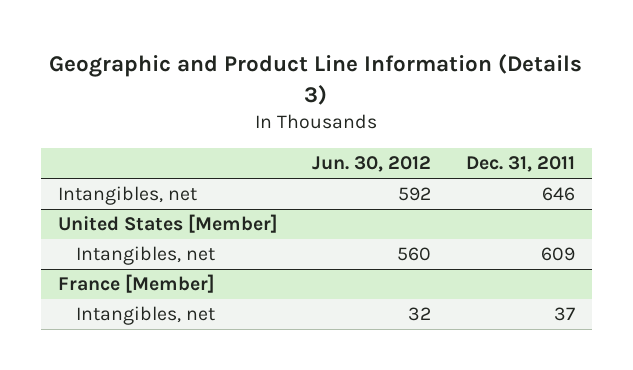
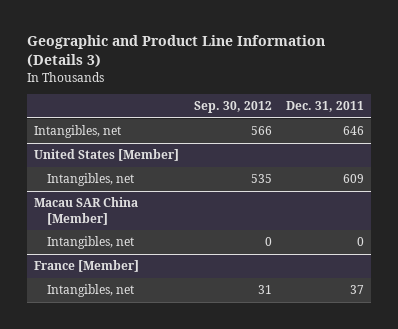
[312,156,432,173] Jun. 30, 2012 -> none
none -> [193,101,272,114] Sep. 30, 2012
none -> [34,197,139,225] Macau SAR China [Member]
none -> [46,236,134,250] Intangibles, net

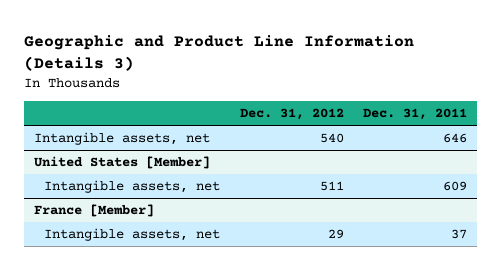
[193,101,272,114] Sep. 30, 2012 -> none
none -> [239,108,344,121] Dec. 31, 2012
[34,125,122,139] Intangibles, net -> [34,131,211,145] Intangible assets, net
[34,197,139,225] Macau SAR China [Member] -> none
[46,236,134,250] Intangibles, net -> none
[46,173,134,187] Intangibles, net -> [44,179,221,193] Intangible assets, net
[46,284,134,298] Intangibles, net -> [44,227,221,241] Intangible assets, net

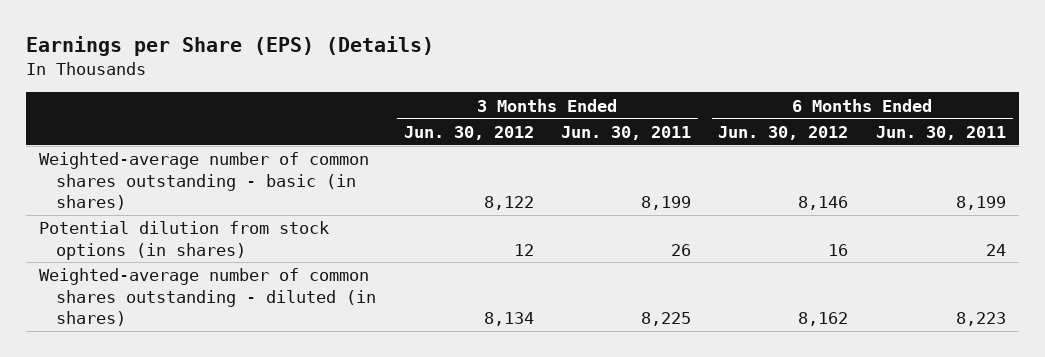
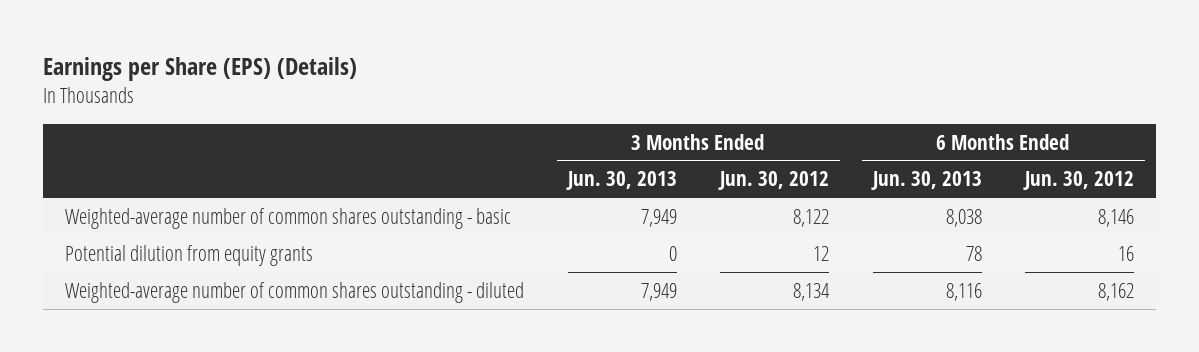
[561,125,692,140] Jun. 30, 2011 -> none
[875,125,1006,140] Jun. 30, 2011 -> none
none -> [565,171,677,191] Jun. 30, 2013
none -> [870,171,982,191] Jun. 30, 2013
[39,152,370,210] Weighted-average number of common shares outstanding - basic (in shares) -> [64,207,511,229] Weighted-average number of common shares outstanding - basic
[39,221,330,260] Potential dilution from stock options (in shares) -> [64,244,313,266] Potential dilution from equity grants
[39,268,377,326] Weighted-average number of common shares outstanding - diluted (in shares) -> [64,281,524,303] Weighted-average number of common shares outstanding - diluted

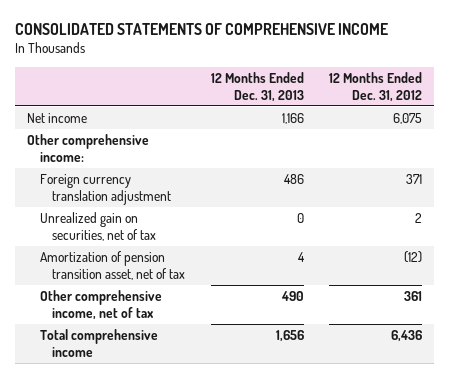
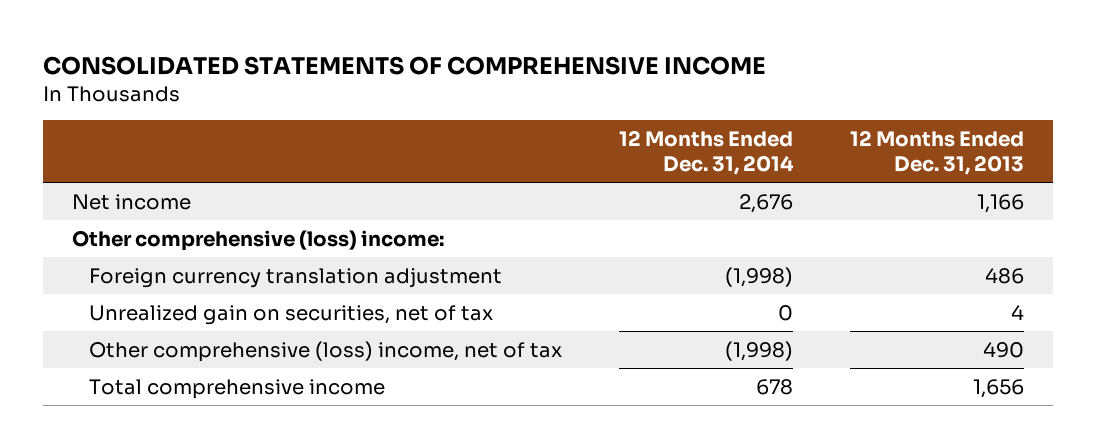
[328,71,422,102] 12 Months Ended Dec. 31, 2012 -> none
none -> [619,130,795,176] 12 Months Ended Dec. 31, 2014
[27,134,150,162] Other comprehensive income: -> [71,229,444,251] Other comprehensive (loss) income:
[39,251,186,280] Amortization of pension transition asset, net of tax -> none
[296,213,304,224] 0 -> [1011,304,1025,320] 4
[39,290,162,320] Other comprehensive income, net of tax -> [89,340,563,362] Other comprehensive (loss) income, net of tax

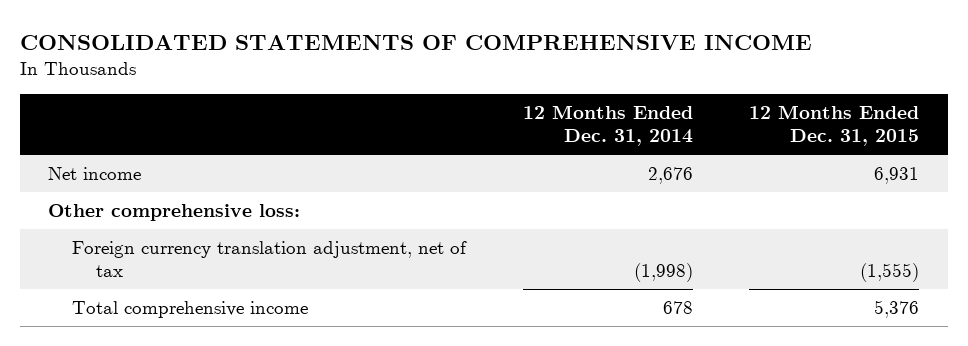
[850,130,1025,176] 12 Months Ended Dec. 31, 2013 -> none
none -> [749,105,920,147] 12 Months Ended Dec. 31, 2015
[89,304,494,325] Unrealized gain on securities, net of tax -> none
[89,340,563,362] Other comprehensive (loss) income, net of tax -> none
[71,229,444,251] Other comprehensive (loss) income: -> [48,204,301,222] Other comprehensive loss:
[89,267,503,288] Foreign currency translation adjustment -> [72,241,468,278] Foreign currency translation adjustment, net of tax

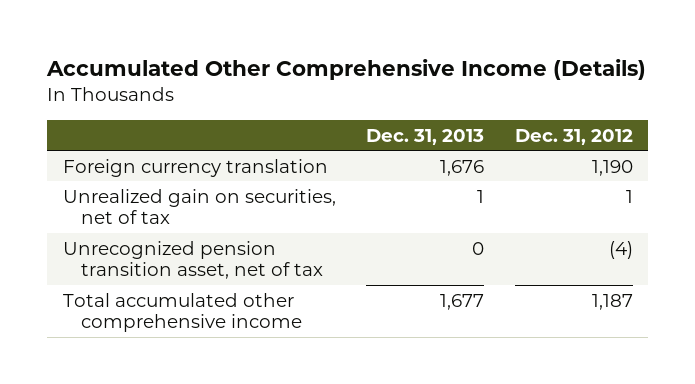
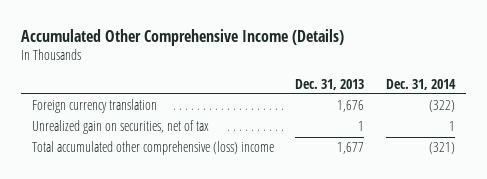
[514,128,633,145] Dec. 31, 2012 -> none
none -> [386,78,457,90] Dec. 31, 2014
[62,240,323,280] Unrecognized pension transition asset, net of tax -> none
[62,292,302,333] Total accumulated other comprehensive income -> [31,141,274,156] Total accumulated other comprehensive (loss) income

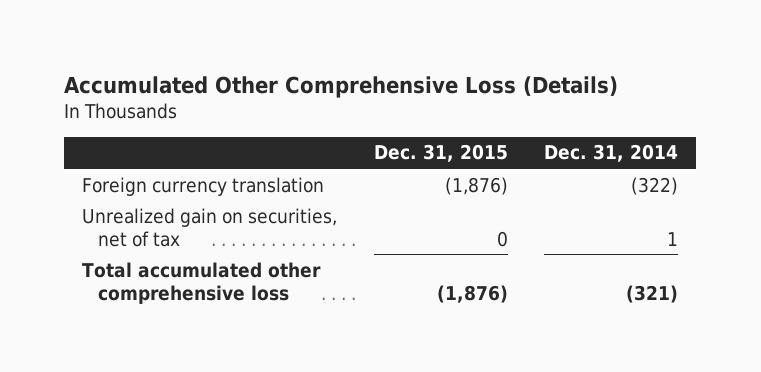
[20,28,344,46] Accumulated Other Comprehensive Income (Details) -> [64,76,619,99] Accumulated Other Comprehensive Loss (Details)
[295,78,365,90] Dec. 31, 2013 -> none
none -> [373,144,508,163] Dec. 31, 2015
[31,141,274,156] Total accumulated other comprehensive (loss) income -> [82,261,322,304] Total accumulated other comprehensive loss

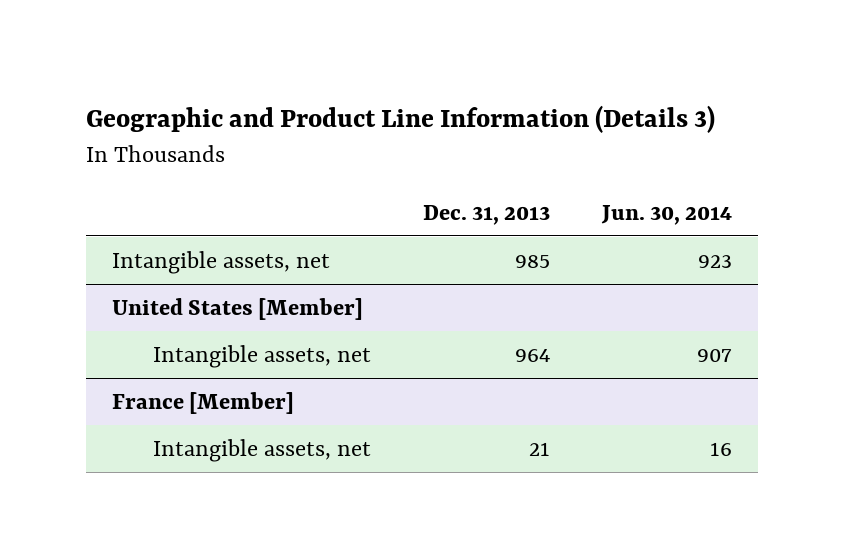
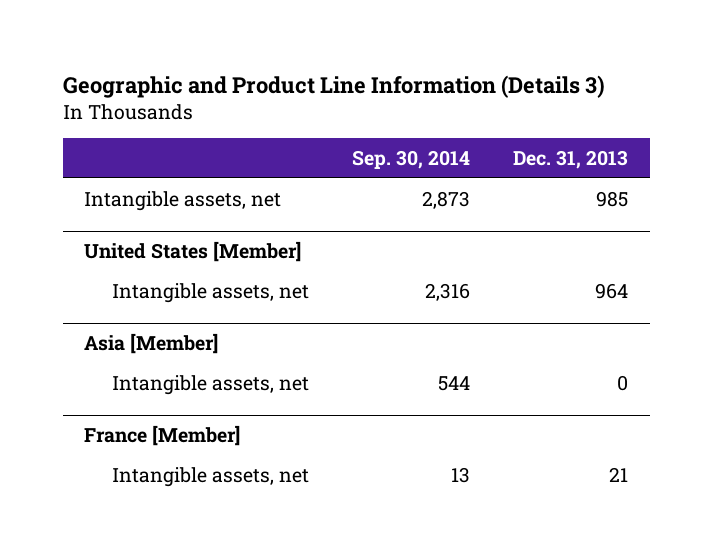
[600,204,732,225] Jun. 30, 2014 -> none
none -> [352,149,471,169] Sep. 30, 2014
none -> [84,333,219,355] Asia [Member]
none -> [112,374,310,395] Intangible assets, net

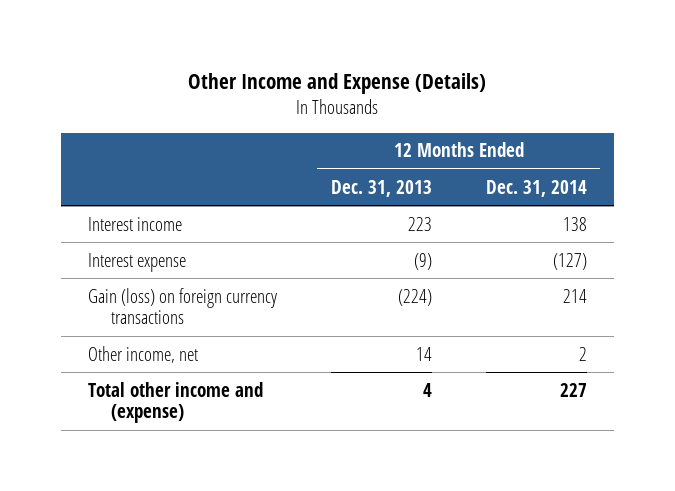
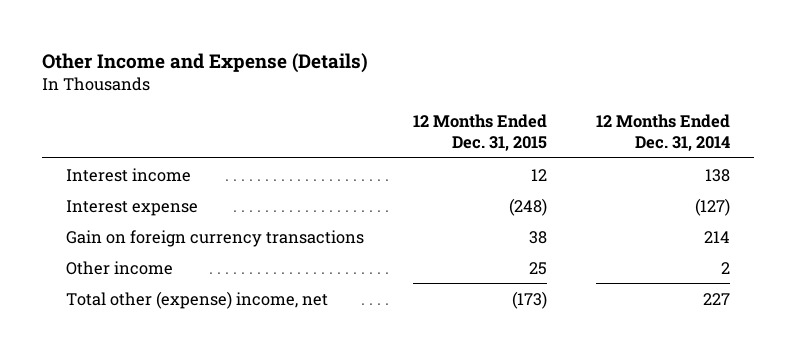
[330,179,432,197] Dec. 31, 2013 -> none
none -> [413,114,548,152] 12 Months Ended Dec. 31, 2015
[87,287,277,325] Gain (loss) on foreign currency transactions -> [66,229,365,247] Gain on foreign currency transactions
[87,345,198,363] Other income, net -> [66,260,174,275] Other income
[87,381,263,424] Total other income and (expense) -> [66,290,329,309] Total other (expense) income, net

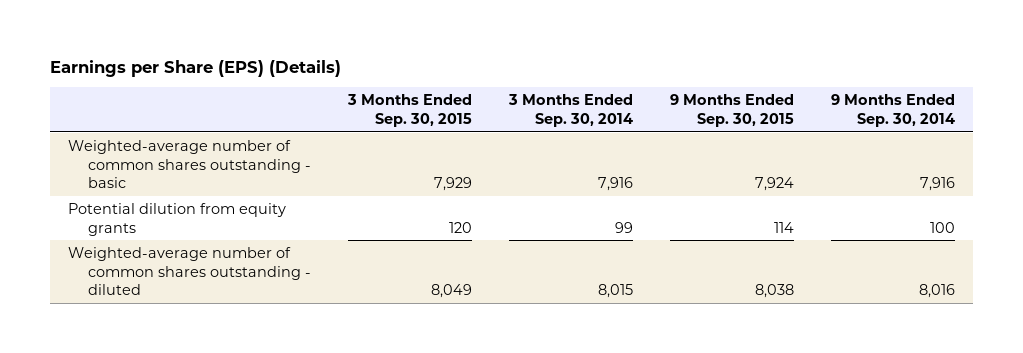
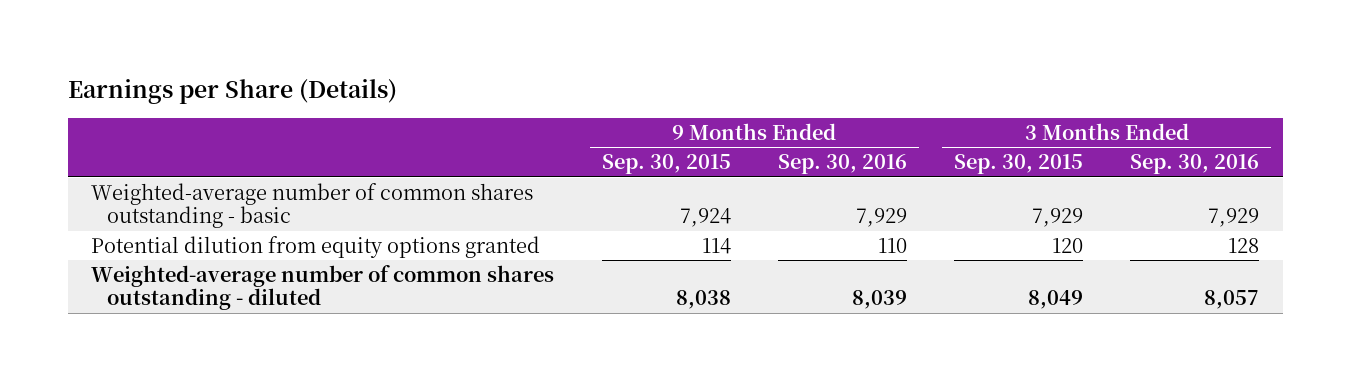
[49,59,341,77] Earnings per Share (EPS) (Details) -> [67,79,397,105] Earnings per Share (Details)
[507,94,633,127] 3 Months Ended Sep. 30, 2014 -> none
[830,94,955,127] 9 Months Ended Sep. 30, 2014 -> none
none -> [777,154,907,175] Sep. 30, 2016
none -> [1130,154,1260,175] Sep. 30, 2016
[68,202,287,236] Potential dilution from equity grants -> [91,235,541,258] Potential dilution from equity options granted

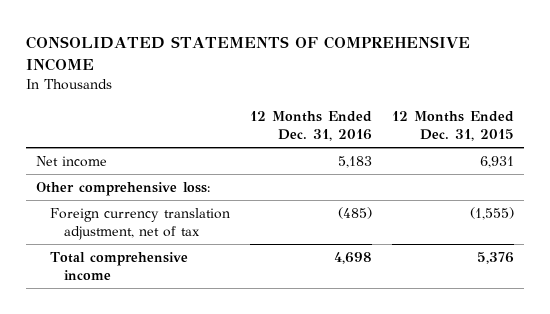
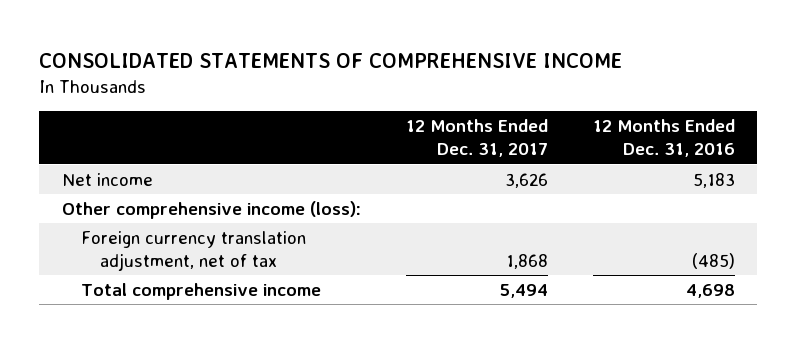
[392,111,515,141] 12 Months Ended Dec. 31, 2015 -> none
none -> [405,119,548,158] 12 Months Ended Dec. 31, 2017
[36,182,211,197] Other comprehensive loss: -> [61,200,361,219] Other comprehensive income (loss):

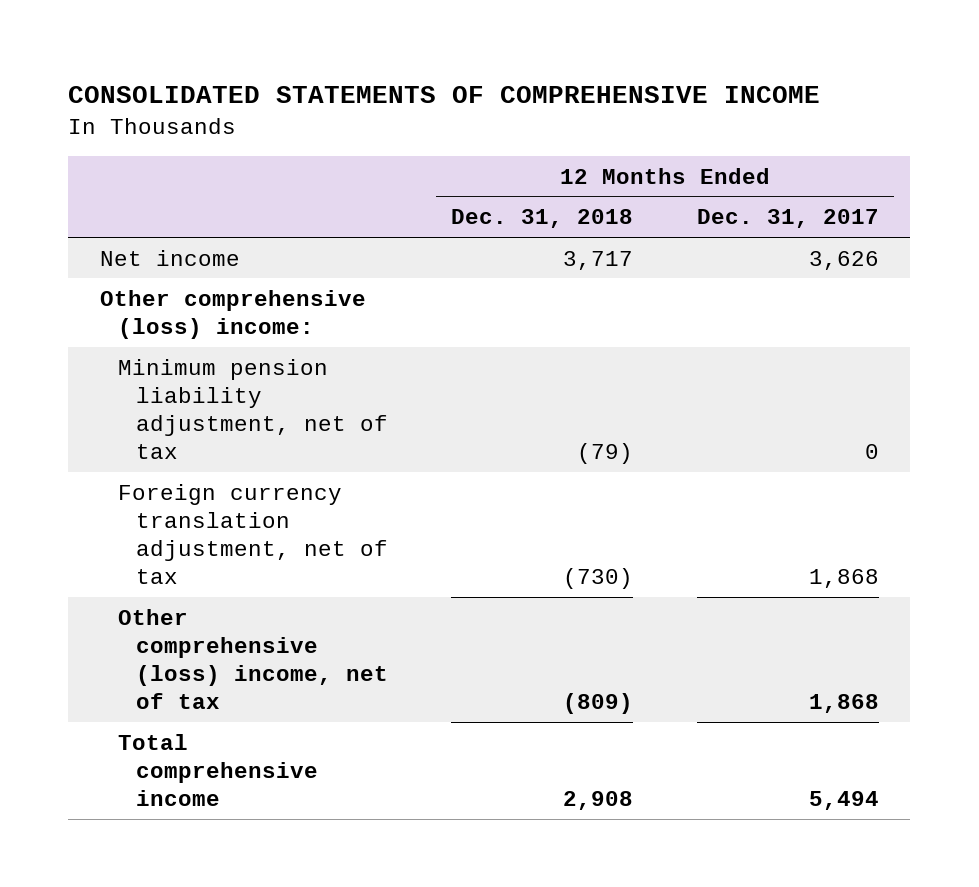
[592,119,735,158] 12 Months Ended Dec. 31, 2016 -> none
none -> [451,209,634,229] Dec. 31, 2018
[61,200,361,219] Other comprehensive income (loss): -> [100,289,367,339] Other comprehensive (loss) income:
none -> [118,358,389,460] Minimum pension liability adjustment, net of tax
none -> [118,608,389,710] Other comprehensive (loss) income, net of tax

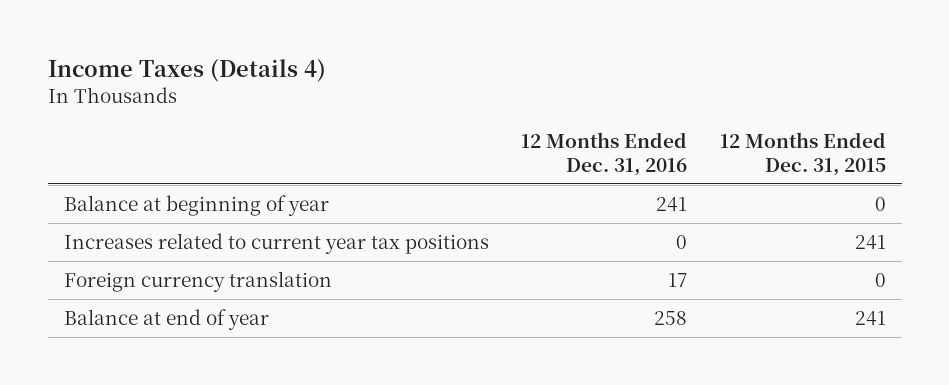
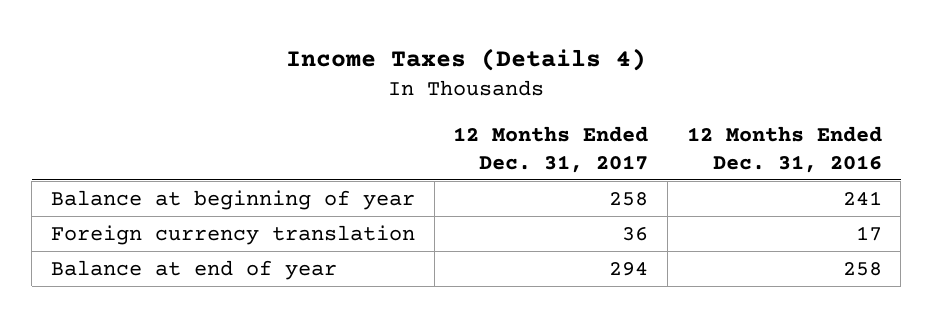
[719,132,886,176] 12 Months Ended Dec. 31, 2015 -> none
none -> [453,125,649,173] 12 Months Ended Dec. 31, 2017
[63,233,489,255] Increases related to current year tax positions -> none

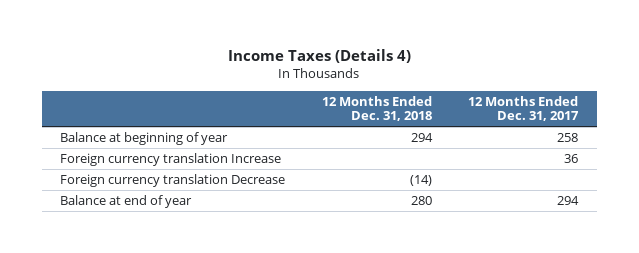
[686,125,882,173] 12 Months Ended Dec. 31, 2016 -> none
none -> [321,95,432,121] 12 Months Ended Dec. 31, 2018
[51,224,416,245] Foreign currency translation -> [60,152,282,166] Foreign currency translation Increase
none -> [60,173,286,187] Foreign currency translation Decrease

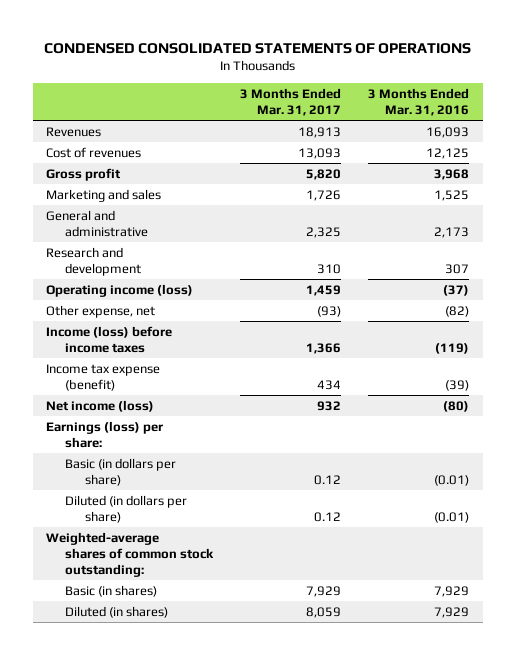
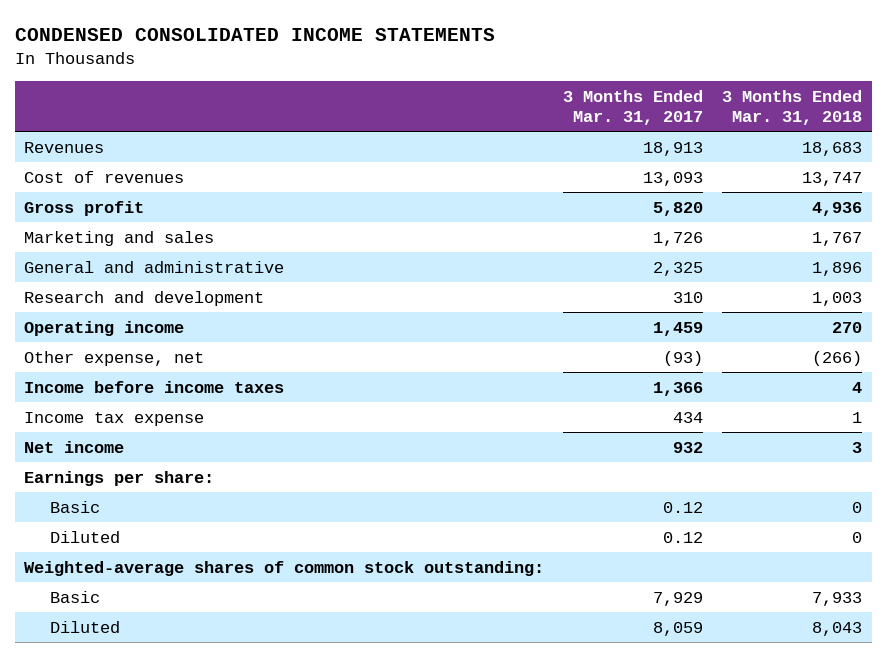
[43,42,471,54] CONDENSED CONSOLIDATED STATEMENTS OF OPERATIONS -> [14,28,495,42] CONDENSED CONSOLIDATED INCOME STATEMENTS
[368,87,470,116] 3 Months Ended Mar. 31, 2016 -> none
none -> [722,89,863,125] 3 Months Ended Mar. 31, 2018
[46,283,194,297] Operating income (loss) -> [24,320,185,336] Operating income
[46,325,173,353] Income (loss) before income taxes -> [24,380,285,393] Income before income taxes
[46,363,161,391] Income tax expense (benefit) -> [24,411,205,426] Income tax expense
[46,399,155,412] Net income (loss) -> [24,440,125,453] Net income
[46,420,164,448] Earnings (loss) per share: -> [24,470,215,486] Earnings per share:
[65,457,177,486] Basic (in dollars per share) -> [49,500,100,513] Basic
[65,494,188,523] Diluted (in dollars per share) -> [49,530,120,543] Diluted
[65,584,158,597] Basic (in shares) -> [49,590,100,603] Basic
[65,605,169,618] Diluted (in shares) -> [49,620,120,633] Diluted

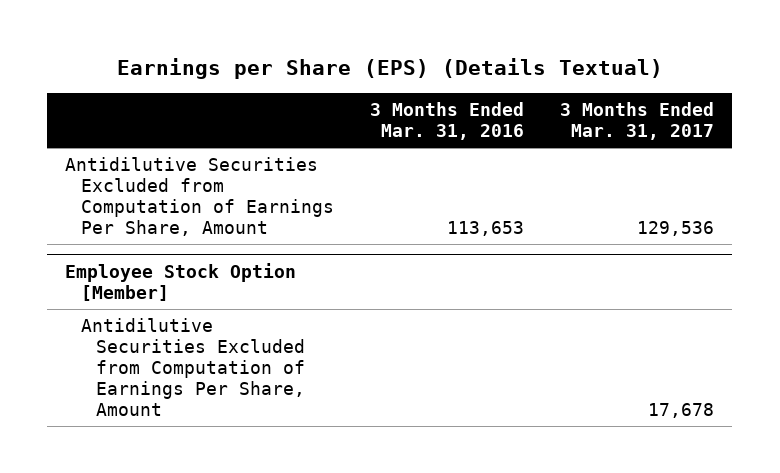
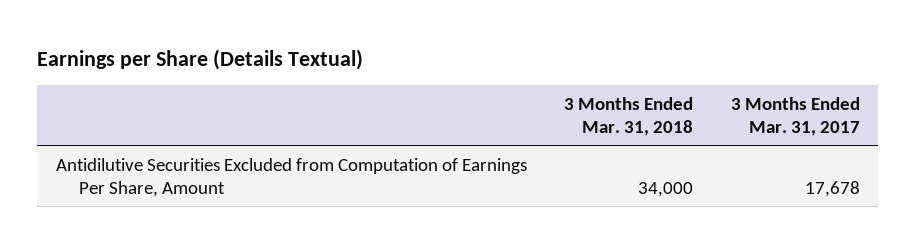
[116,58,663,80] Earnings per Share (EPS) (Details Textual) -> [36,49,363,71] Earnings per Share (Details Textual)
[370,102,525,141] 3 Months Ended Mar. 31, 2016 -> none
none -> [564,97,694,136] 3 Months Ended Mar. 31, 2018
[65,157,334,237] Antidilutive Securities Excluded from Computation of Earnings Per Share, Amount -> none
[65,262,297,301] Employee Stock Option [Member] -> none

